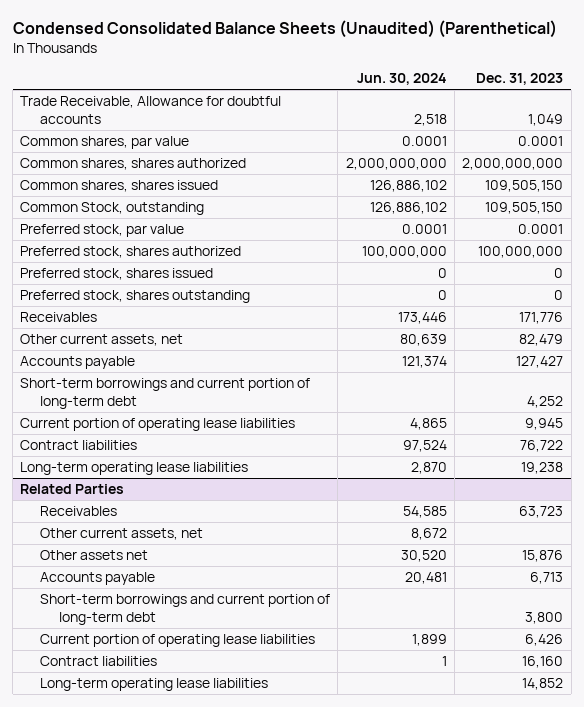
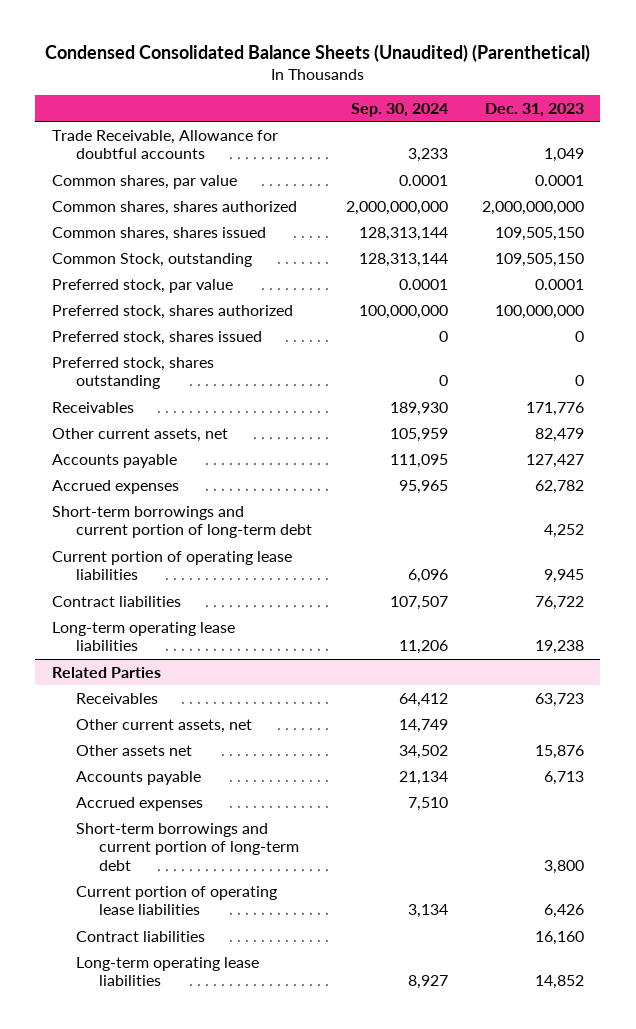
[356,73,447,86] Jun. 30, 2024 -> none
none -> [350,102,448,117] Sep. 30, 2024
none -> [52,479,180,494] Accrued expenses
none -> [75,796,203,811] Accrued expenses

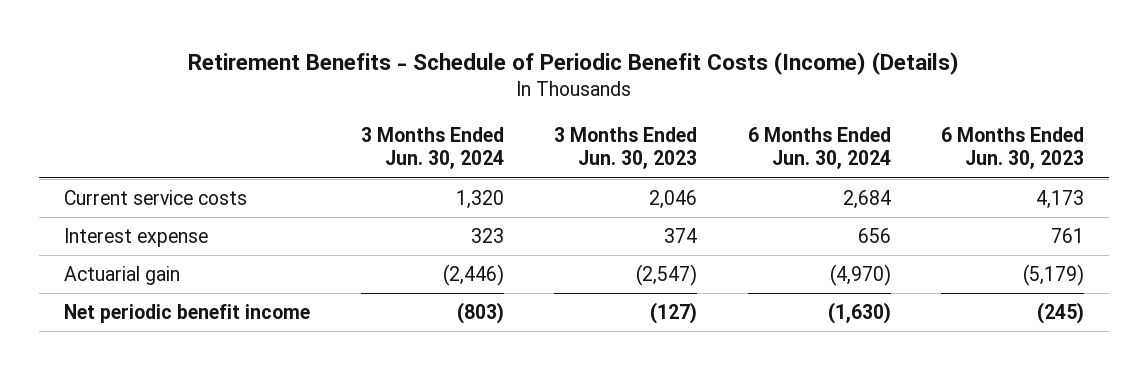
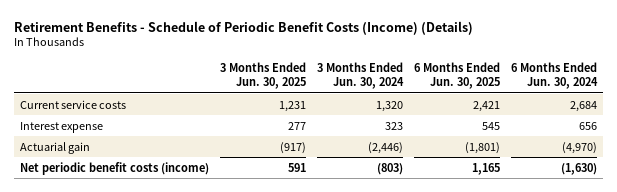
[554,126,698,170] 3 Months Ended Jun. 30, 2023 -> none
[941,126,1085,170] 6 Months Ended Jun. 30, 2023 -> none
none -> [219,61,306,90] 3 Months Ended Jun. 30, 2025
none -> [414,61,501,90] 6 Months Ended Jun. 30, 2025
[64,304,311,324] Net periodic benefit income -> [19,161,209,175] Net periodic benefit costs (income)

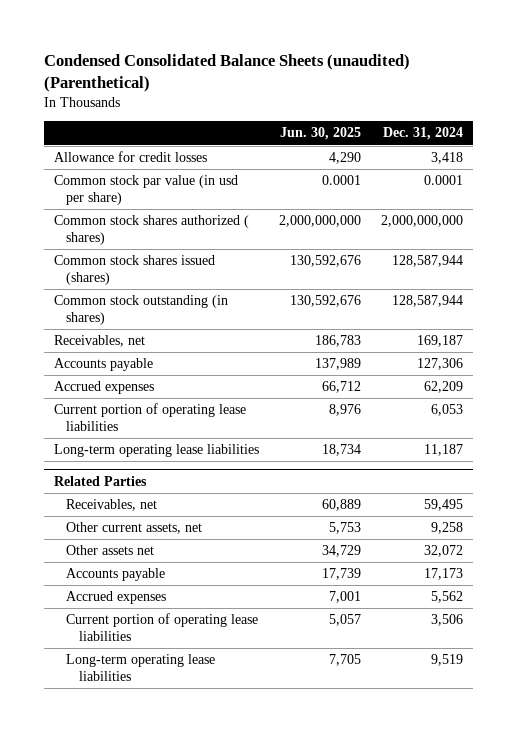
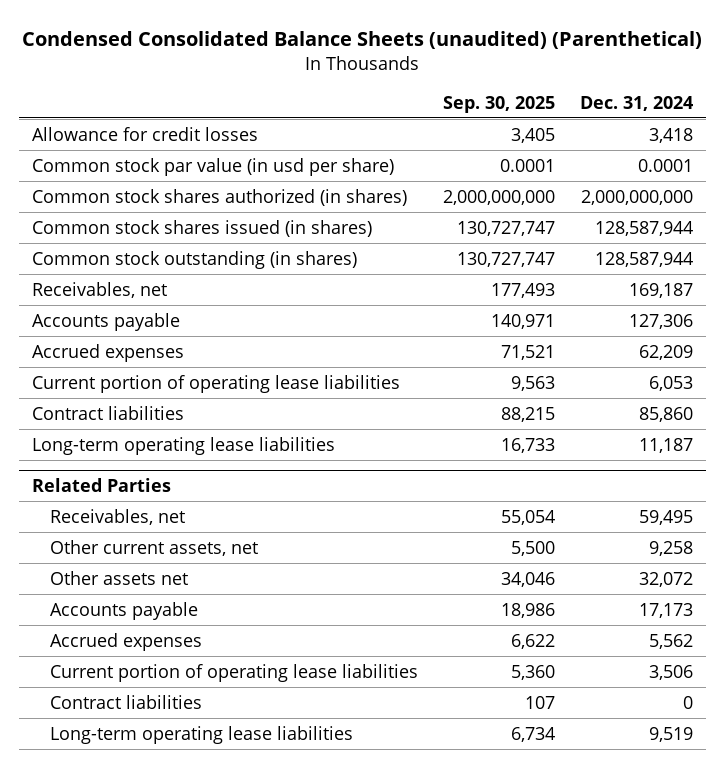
[280,127,362,141] Jun. 30, 2025 -> none
none -> [443,95,556,113] Sep. 30, 2025
[53,215,249,245] Common stock shares authorized ( shares) -> [31,188,407,206] Common stock shares authorized (in shares)
[53,255,215,285] Common stock shares issued (shares) -> [31,219,372,237] Common stock shares issued (in shares)
none -> [31,405,184,420] Contract liabilities
none -> [50,694,203,709] Contract liabilities

